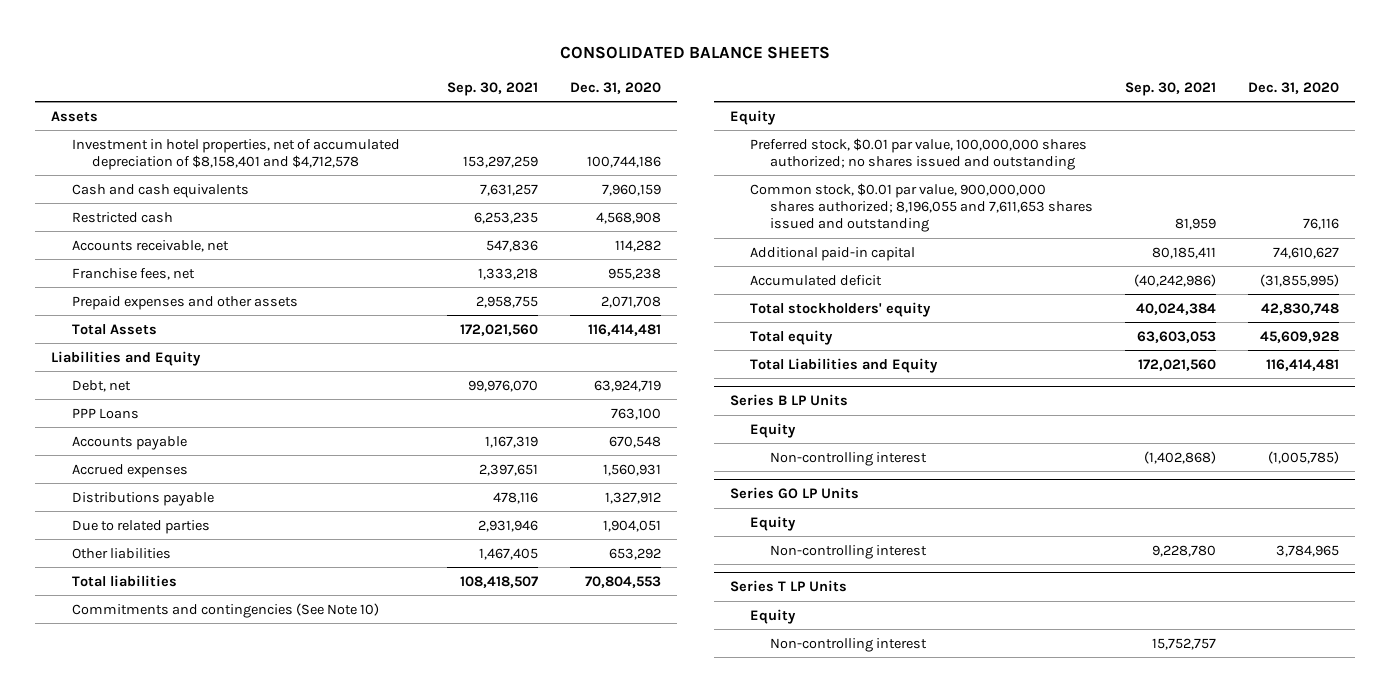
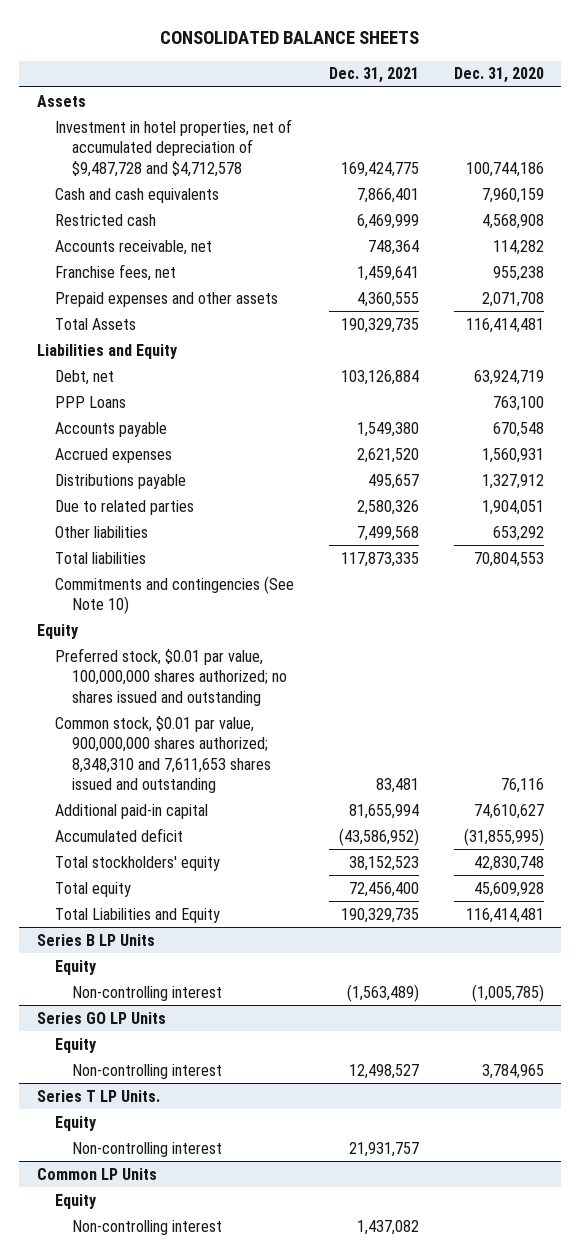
[446,81,538,96] Sep. 30, 2021 -> none
none -> [328,67,419,84] Dec. 31, 2021
[71,138,400,170] Investment in hotel properties, net of accumulated depreciation of $8,158,401 and $4,712,578 -> [54,118,292,177] Investment in hotel properties, net of accumulated depreciation of $9,487,728 and $4,712,578
[749,182,1094,233] Common stock, $0.01 par value, 900,000,000 shares authorized; 8,196,055 and 7,611,653 shares issued and outstanding -> [54,715,272,793] Common stock, $0.01 par value, 900,000,000 shares authorized; 8,348,310 and 7,611,653 shares issued and outstanding
[729,580,847,593] Series T LP Units -> [36,1089,160,1102] Series T LP Units.
none -> [36,1167,157,1180] Common LP Units
none -> [54,1193,97,1209] Equity
none -> [72,1219,223,1235] Non-controlling interest

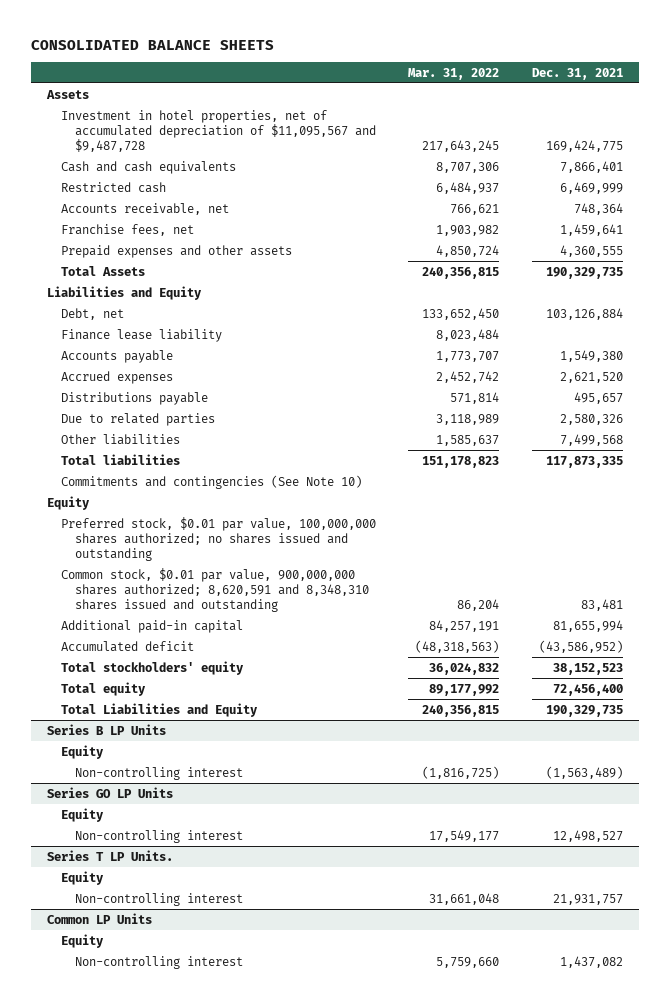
[453,67,544,84] Dec. 31, 2020 -> none
none -> [408,67,500,80] Mar. 31, 2022
[54,118,292,177] Investment in hotel properties, net of accumulated depreciation of $9,487,728 and $4,712,578 -> [61,109,377,152] Investment in hotel properties, net of accumulated depreciation of $11,095,567 and $9,487,728
[54,395,126,408] PPP Loans -> none
none -> [61,328,223,342] Finance lease liability
[54,715,272,793] Common stock, $0.01 par value, 900,000,000 shares authorized; 8,348,310 and 7,611,653 shares issued and outstanding -> [61,567,370,612] Common stock, $0.01 par value, 900,000,000 shares authorized; 8,620,591 and 8,348,310 shares issued and outstanding

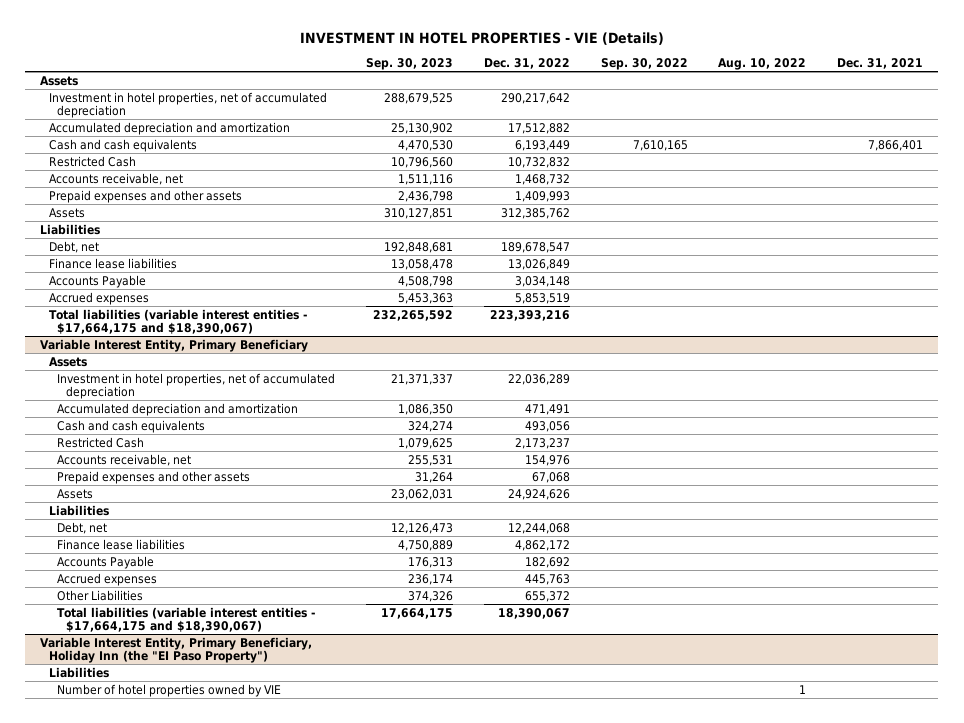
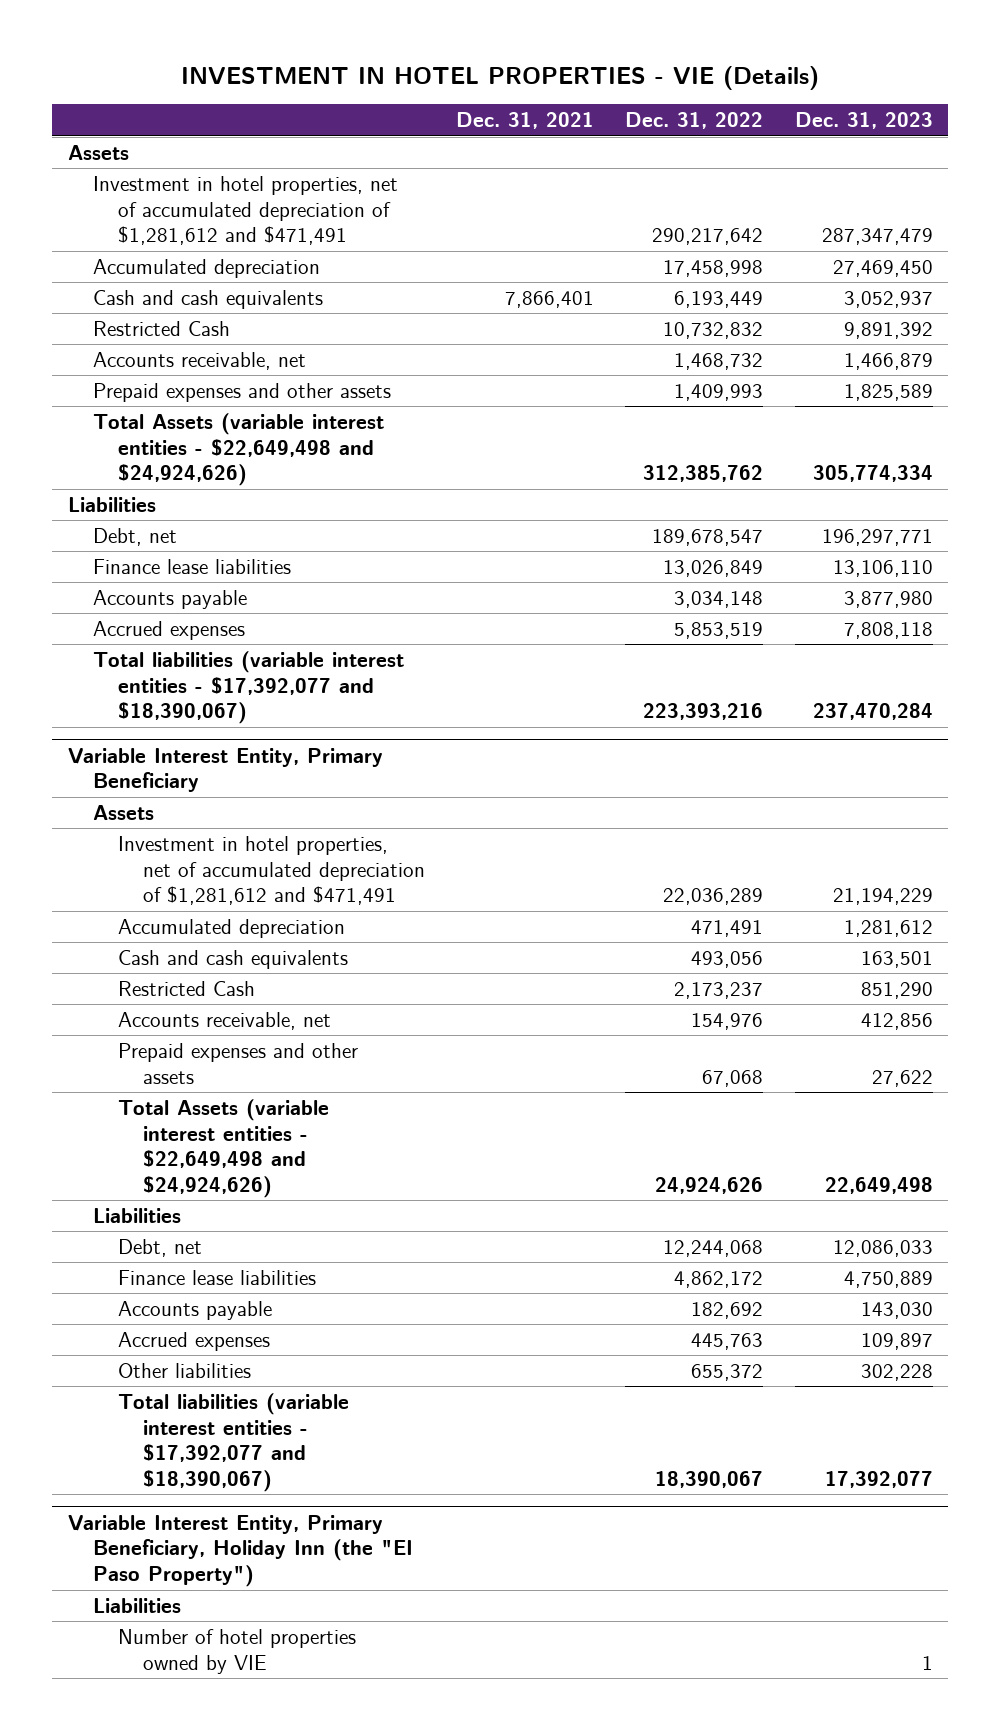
[366,58,454,71] Sep. 30, 2023 -> none
[600,58,688,71] Sep. 30, 2022 -> none
[718,58,807,71] Aug. 10, 2022 -> none
none -> [794,112,933,130] Dec. 31, 2023
[48,91,327,118] Investment in hotel properties, net of accumulated depreciation -> [92,175,398,246] Investment in hotel properties, net of accumulated depreciation of $1,281,612 and $471,491
[48,121,290,135] Accumulated depreciation and amortization -> [92,258,320,278] Accumulated depreciation
[507,122,570,134] 17,512,882 -> [663,259,764,277] 17,458,998
[48,207,85,218] Assets -> [92,412,384,487] Total Assets (variable interest entities - $22,649,498 and $24,924,626)
[48,274,146,288] Accounts Payable -> [92,589,247,609] Accounts payable
[48,308,307,334] Total liabilities (variable interest entities - $17,664,175 and $18,390,067) -> [92,650,404,725] Total liabilities (variable interest entities - $17,392,077 and $18,390,067)
[57,372,336,399] Investment in hotel properties, net of accumulated depreciation -> [117,835,425,906] Investment in hotel properties, net of accumulated depreciation of $1,281,612 and $471,491
[57,402,299,416] Accumulated depreciation and amortization -> [117,918,345,938] Accumulated depreciation
[57,488,94,499] Assets -> [117,1098,329,1199] Total Assets (variable interest entities - $22,649,498 and $24,924,626)
[57,555,155,569] Accounts Payable -> [117,1300,272,1320] Accounts payable
[57,589,144,601] Other Liabilities -> [117,1362,251,1378] Other liabilities
[57,606,316,632] Total liabilities (variable interest entities - $17,664,175 and $18,390,067) -> [117,1392,349,1493] Total liabilities (variable interest entities - $17,392,077 and $18,390,067)

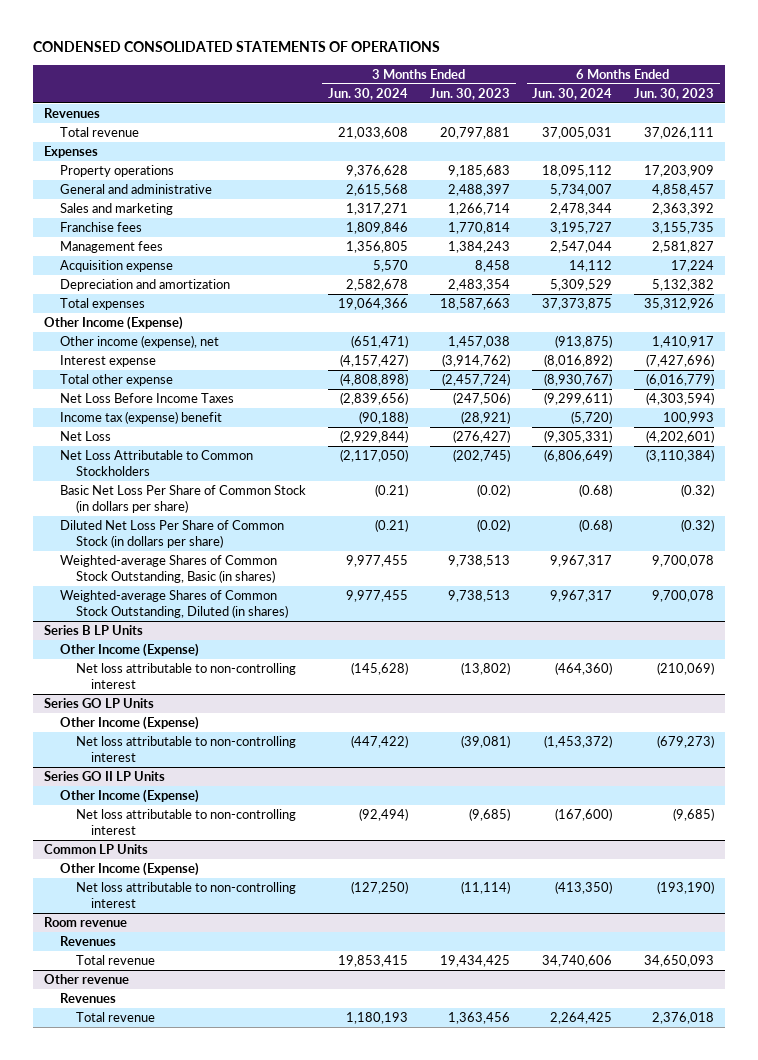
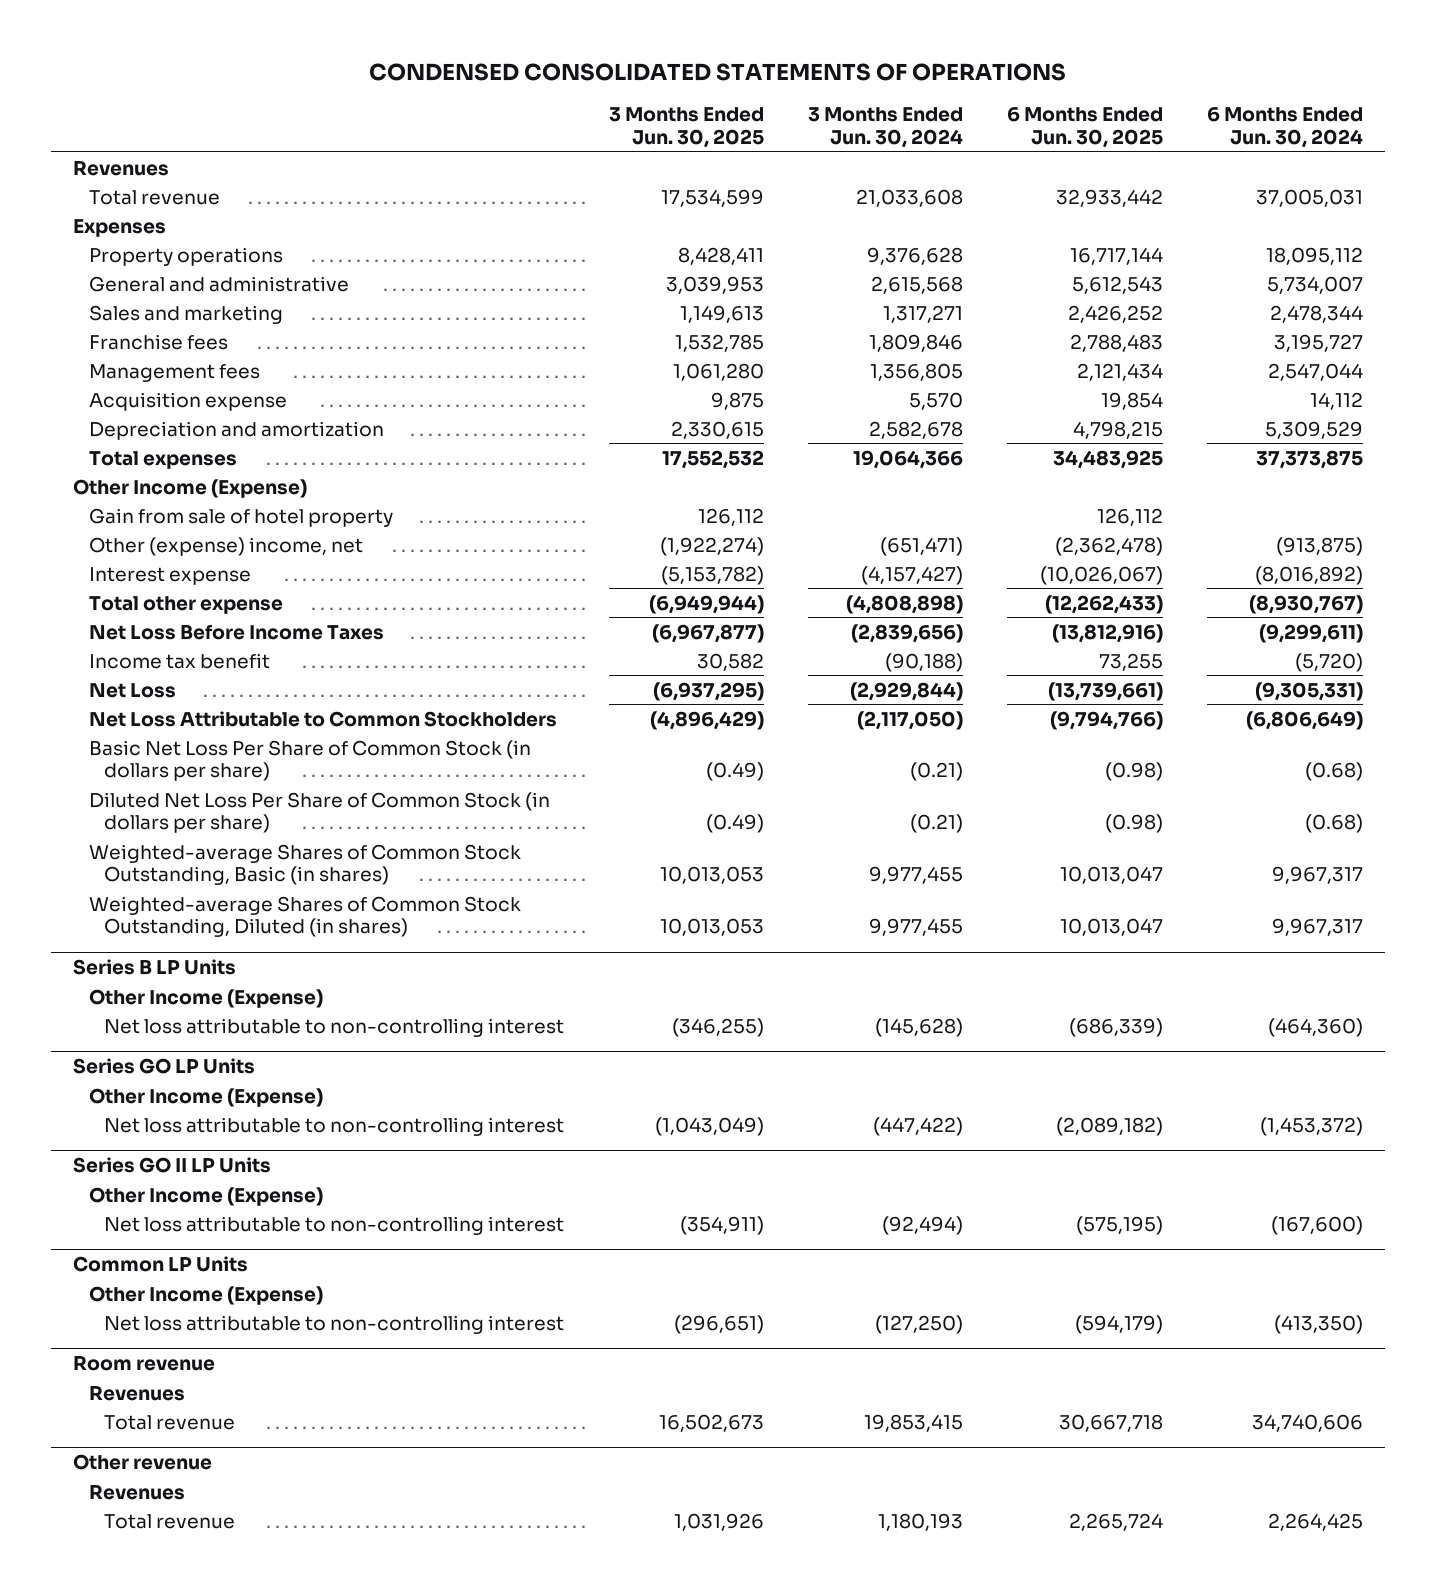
[430,87,511,100] Jun. 30, 2023 -> none
[634,87,715,100] Jun. 30, 2023 -> none
none -> [608,107,764,149] 3 Months Ended Jun. 30, 2025
none -> [1006,107,1163,149] 6 Months Ended Jun. 30, 2025
none -> [88,507,393,527] Gain from sale of hotel property
[59,335,219,349] Other income (expense), net -> [88,536,363,556] Other (expense) income, net
[59,411,222,425] Income tax (expense) benefit -> [88,652,270,669] Income tax benefit

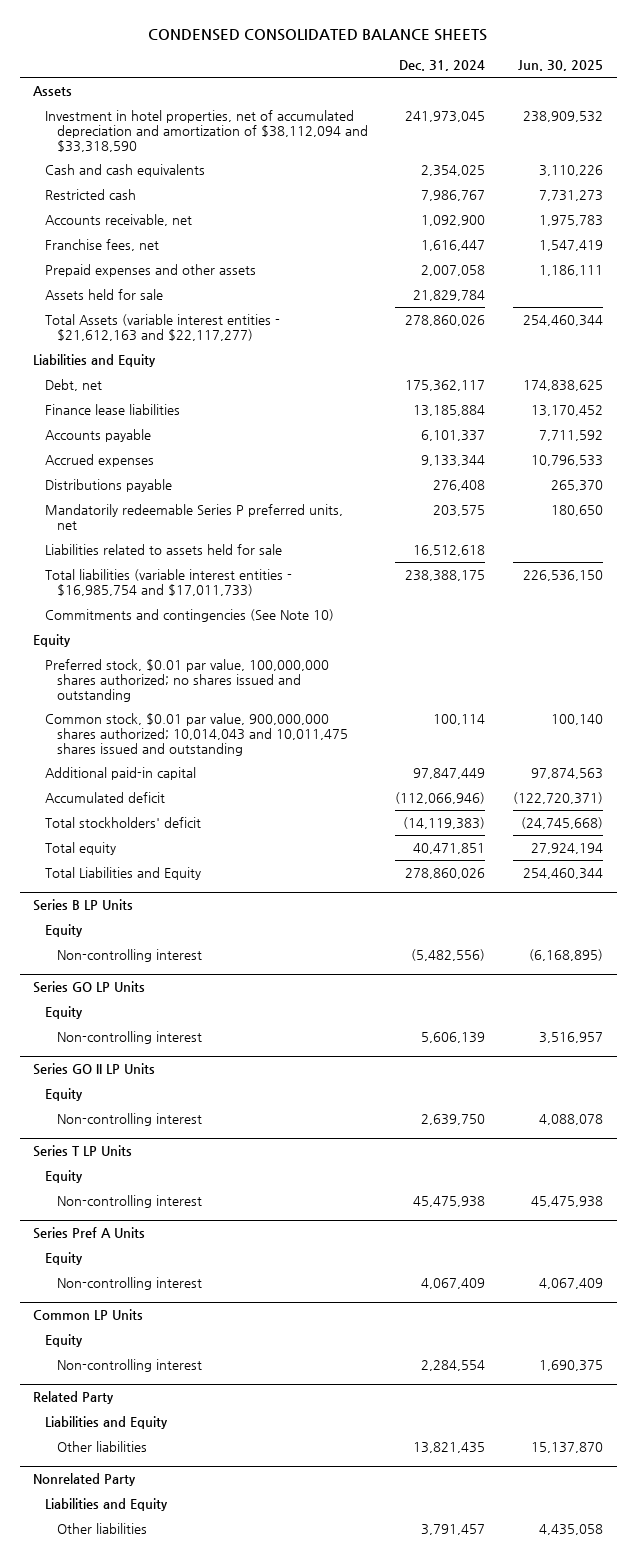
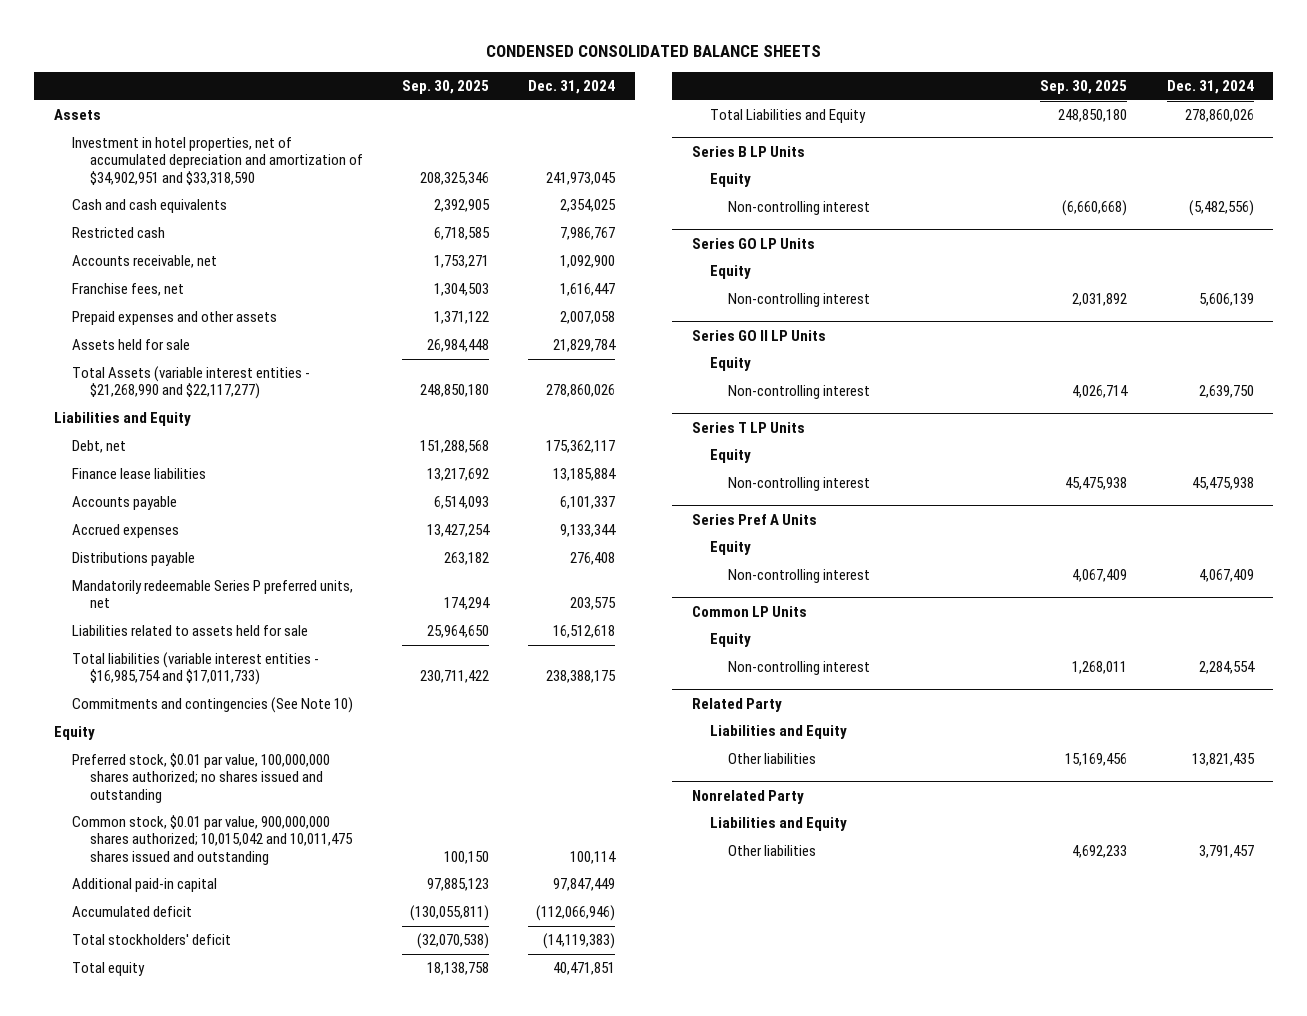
[517,60,603,72] Jun. 30, 2025 -> none
none -> [402,80,490,95] Sep. 30, 2025
[45,109,369,152] Investment in hotel properties, net of accumulated depreciation and amortization of $38,112,094 and $33,318,590 -> [71,137,363,185] Investment in hotel properties, net of accumulated depreciation and amortization of $34,902,951 and $33,318,590
[45,313,281,341] Total Assets (variable interest entities - $21,612,163 and $22,117,277) -> [71,366,310,400] Total Assets (variable interest entities - $21,268,990 and $22,117,277)
[45,712,349,756] Common stock, $0.01 par value, 900,000,000 shares authorized; 10,014,043 and 10,011,475 shares issued and outstanding -> [71,815,353,865] Common stock, $0.01 par value, 900,000,000 shares authorized; 10,015,042 and 10,011,475 shares issued and outstanding

